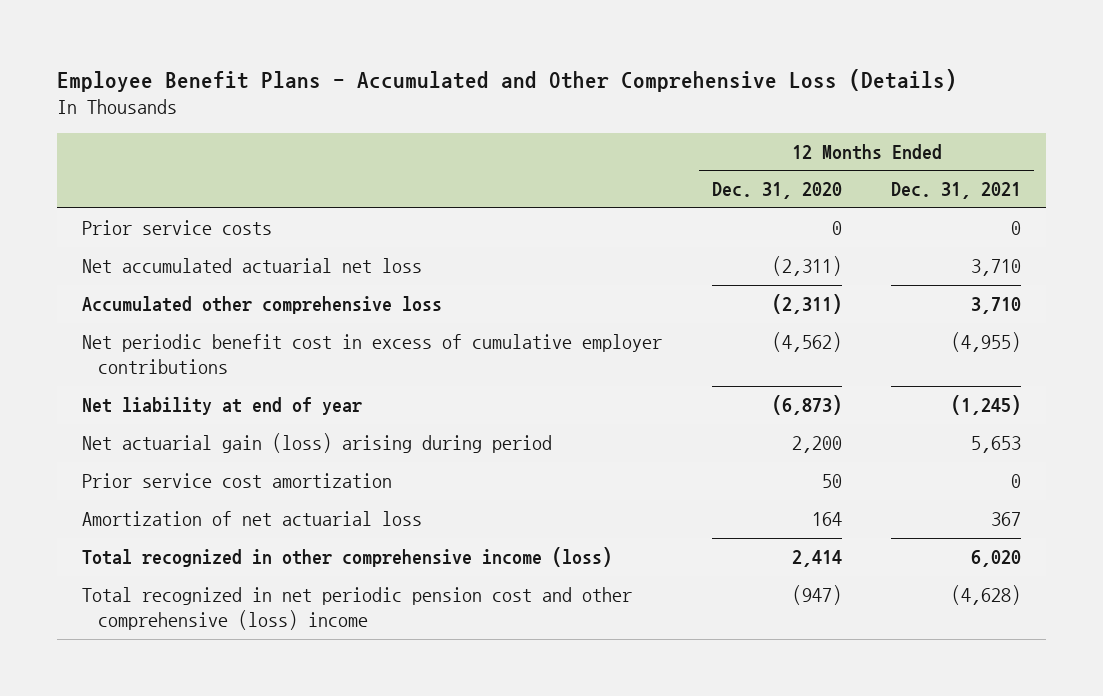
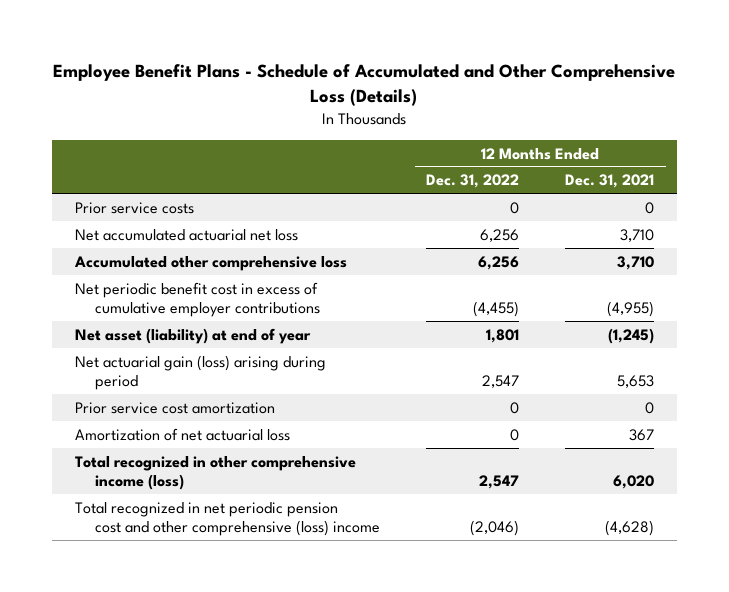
[57,69,958,93] Employee Benefit Plans - Accumulated and Other Comprehensive Loss (Details) -> [53,63,676,106] Employee Benefit Plans - Schedule of Accumulated and Other Comprehensive Loss (Details)
[711,182,842,200] Dec. 31, 2020 -> none
none -> [426,174,520,189] Dec. 31, 2022
[81,396,362,415] Net liability at end of year -> [74,327,311,344] Net asset (liability) at end of year

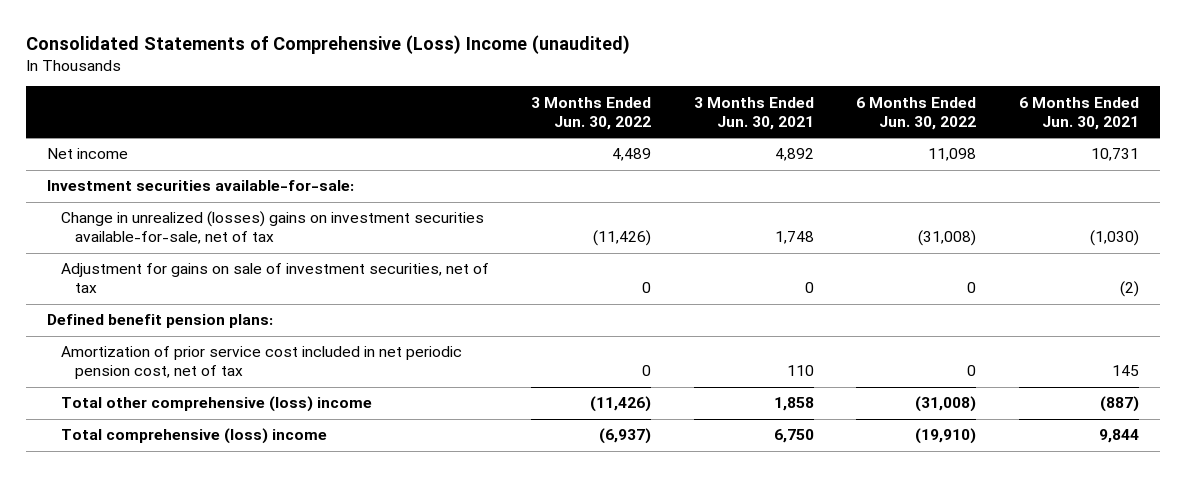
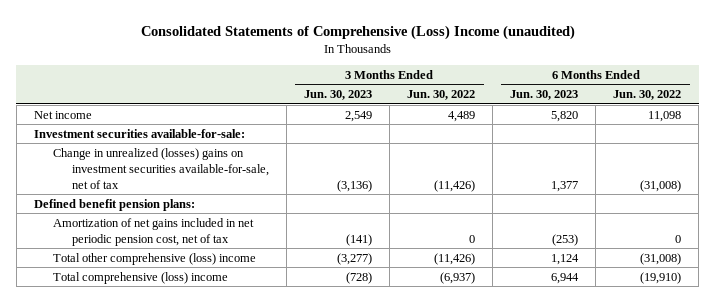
[693,96,814,130] 3 Months Ended Jun. 30, 2021 -> none
[1018,96,1139,130] 6 Months Ended Jun. 30, 2021 -> none
none -> [303,90,372,101] Jun. 30, 2023
none -> [510,90,579,101] Jun. 30, 2023
[60,263,489,294] Adjustment for gains on sale of investment securities, net of tax -> none
[60,346,462,380] Amortization of prior service cost included in net periodic pension cost, net of tax -> [52,217,254,246] Amortization of net gains included in net periodic pension cost, net of tax

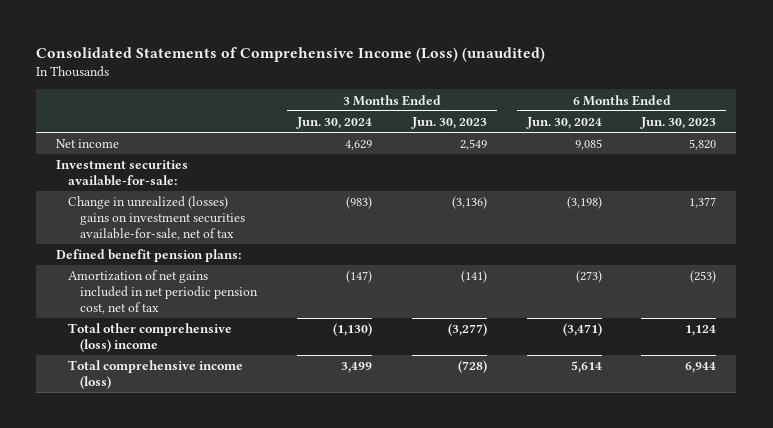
[140,24,575,40] Consolidated Statements of Comprehensive (Loss) Income (unaudited) -> [36,46,546,62] Consolidated Statements of Comprehensive Income (Loss) (unaudited)
[407,90,476,101] Jun. 30, 2022 -> none
[613,90,682,101] Jun. 30, 2022 -> none
none -> [295,117,372,130] Jun. 30, 2024
none -> [525,117,602,130] Jun. 30, 2024
[52,271,228,284] Total comprehensive (loss) income -> [68,360,244,389] Total comprehensive income (loss)

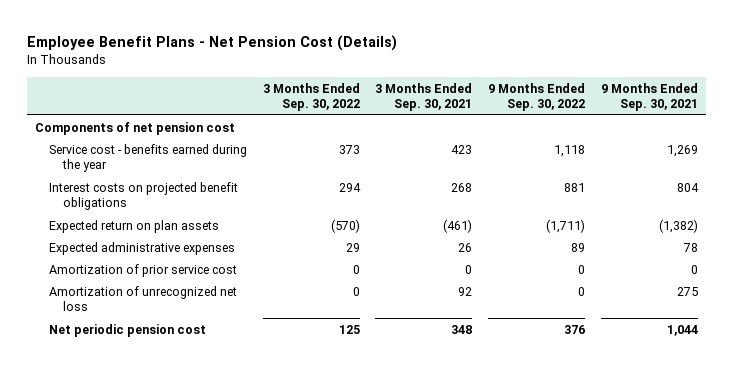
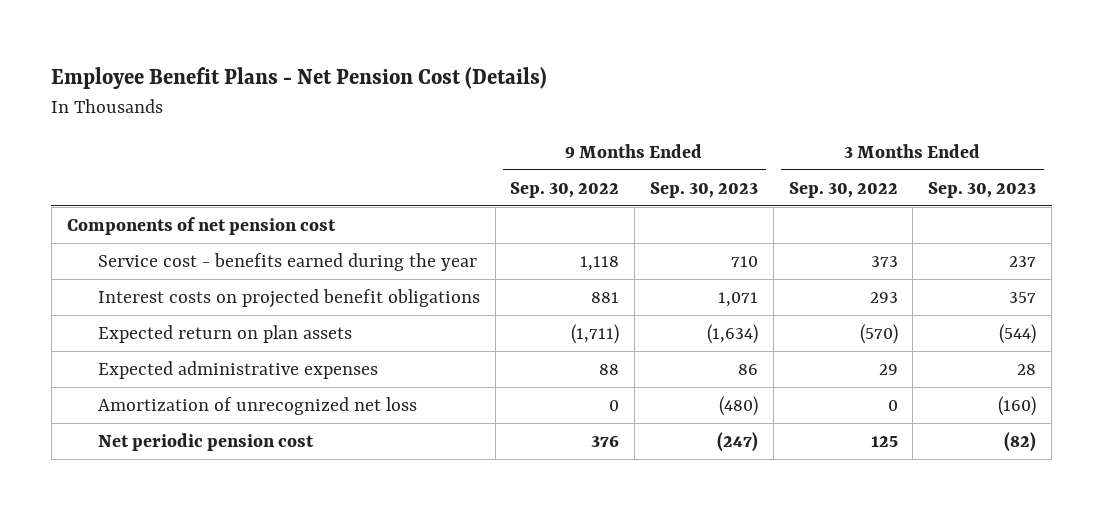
[375,82,473,112] 3 Months Ended Sep. 30, 2021 -> none
[600,82,698,112] 9 Months Ended Sep. 30, 2021 -> none
none -> [650,181,759,198] Sep. 30, 2023
none -> [928,181,1037,198] Sep. 30, 2023
[338,182,361,192] 294 -> [869,292,898,304] 293
[49,263,238,277] Amortization of prior service cost -> none
[571,242,586,252] 89 -> [599,364,620,376] 88

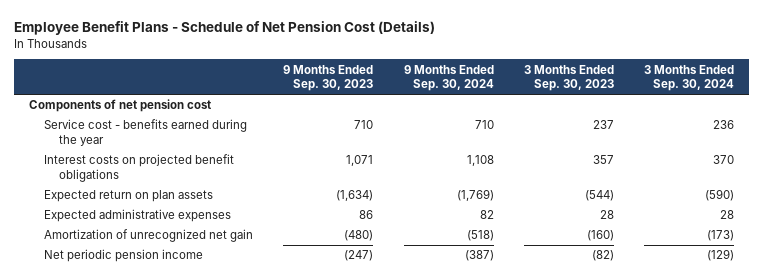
[51,67,548,90] Employee Benefit Plans - Net Pension Cost (Details) -> [14,21,436,36] Employee Benefit Plans - Schedule of Net Pension Cost (Details)
[510,181,620,198] Sep. 30, 2022 -> none
[788,181,898,198] Sep. 30, 2022 -> none
none -> [403,64,494,92] 9 Months Ended Sep. 30, 2024
none -> [643,64,734,92] 3 Months Ended Sep. 30, 2024
[97,397,417,416] Amortization of unrecognized net loss -> [44,229,254,243] Amortization of unrecognized net gain
[97,433,314,452] Net periodic pension cost -> [44,249,204,263] Net periodic pension income

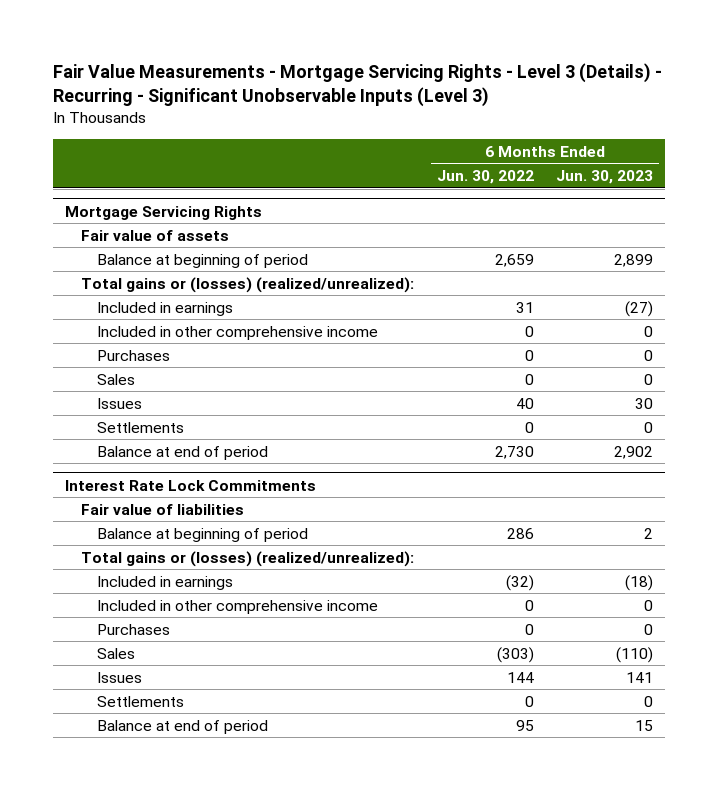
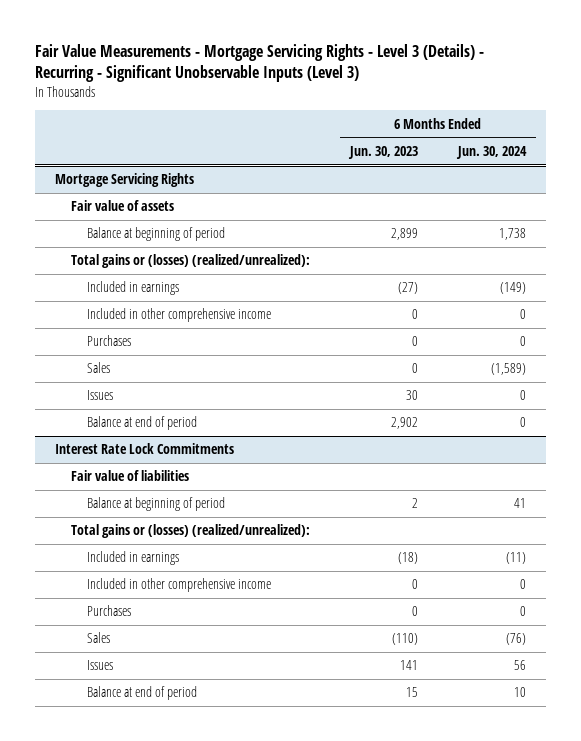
[436,170,534,185] Jun. 30, 2022 -> none
none -> [455,145,527,159] Jun. 30, 2024
[97,421,185,433] Settlements -> none
[97,695,185,707] Settlements -> none

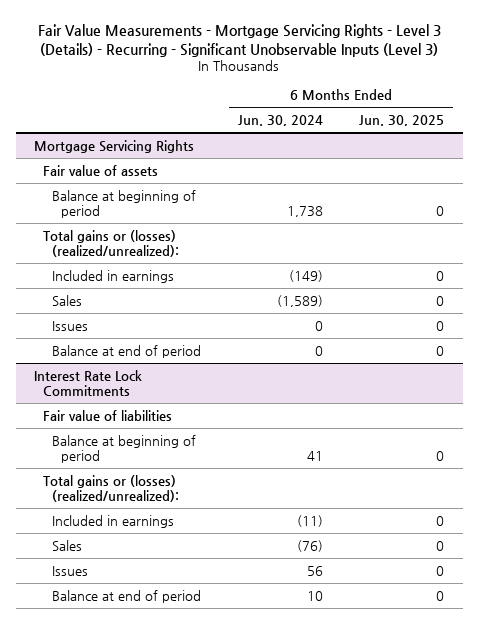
[348,145,419,159] Jun. 30, 2023 -> none
none -> [359,115,445,127] Jun. 30, 2025
[87,308,272,323] Included in other comprehensive income -> none
[87,335,132,347] Purchases -> none
[87,578,272,593] Included in other comprehensive income -> none
[87,605,132,617] Purchases -> none

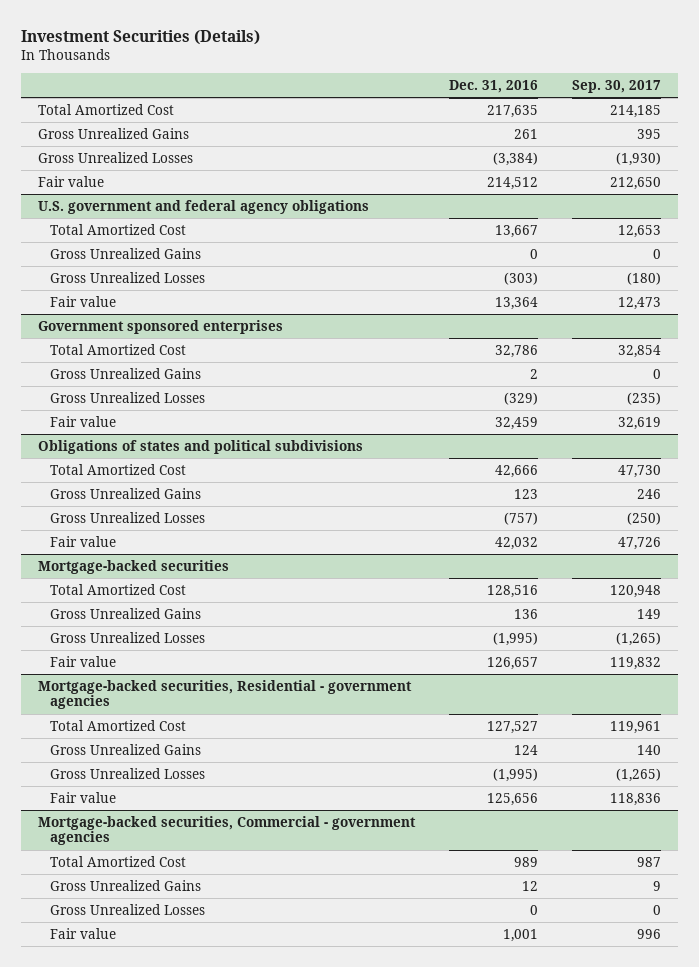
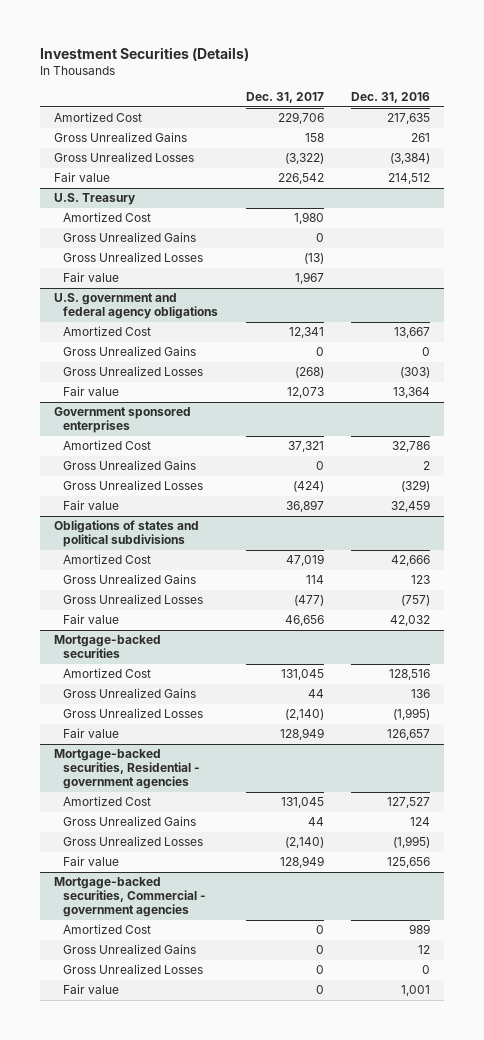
[572,79,662,93] Sep. 30, 2017 -> none
none -> [245,92,324,104] Dec. 31, 2017
[38,103,175,115] Total Amortized Cost -> [53,112,142,123] Amortized Cost
none -> [53,193,136,206] U.S. Treasury
none -> [62,212,151,223] Amortized Cost
none -> [62,232,196,243] Gross Unrealized Gains
none -> [62,252,203,263] Gross Unrealized Losses
none -> [62,272,119,283] Fair value
[49,223,186,235] Total Amortized Cost -> [62,326,151,337] Amortized Cost
[49,343,186,355] Total Amortized Cost -> [62,440,151,451] Amortized Cost
[49,463,186,475] Total Amortized Cost -> [62,554,151,565] Amortized Cost
[49,583,186,595] Total Amortized Cost -> [62,668,151,679] Amortized Cost
[49,719,186,731] Total Amortized Cost -> [62,796,151,807] Amortized Cost
[49,855,186,867] Total Amortized Cost -> [62,924,151,935] Amortized Cost

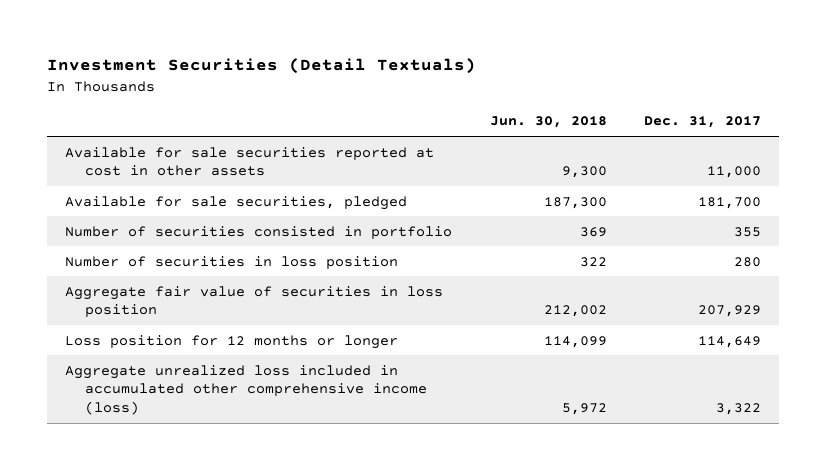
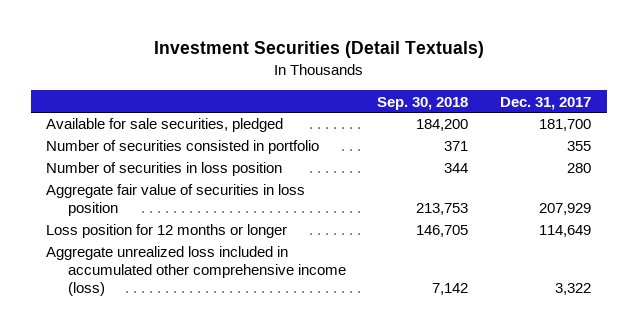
[489,116,607,129] Jun. 30, 2018 -> none
none -> [377,96,469,110] Sep. 30, 2018
[65,146,435,177] Available for sale securities reported at cost in other assets -> none

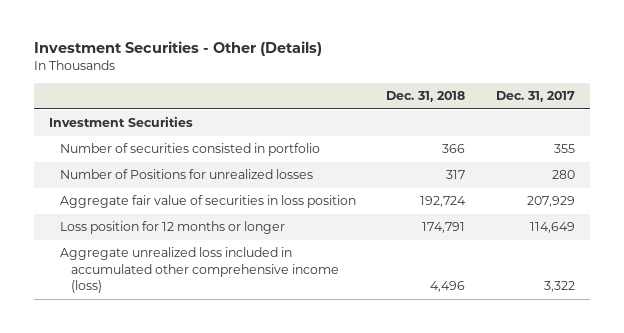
[153,41,484,59] Investment Securities (Detail Textuals) -> [33,41,322,57] Investment Securities - Other (Details)
[377,96,469,110] Sep. 30, 2018 -> none
none -> [386,91,466,103] Dec. 31, 2018
[46,118,284,133] Available for sale securities, pledged -> none
none -> [48,116,193,128] Investment Securities
[46,162,283,177] Number of securities in loss position -> [59,169,313,180] Number of Positions for unrealized losses

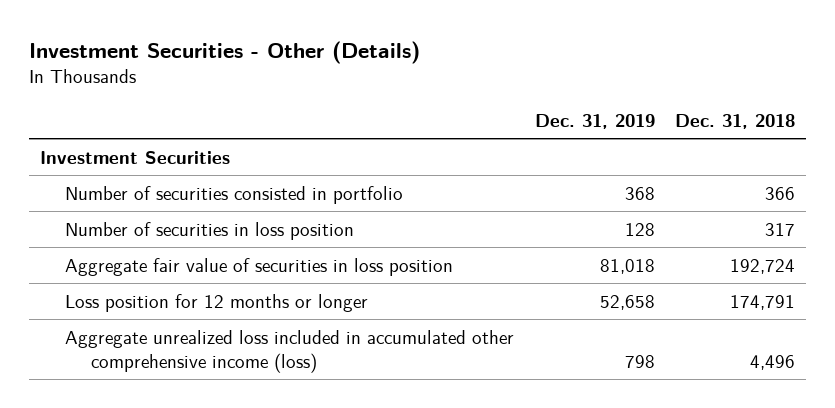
[496,91,576,103] Dec. 31, 2017 -> none
none -> [534,113,655,129] Dec. 31, 2019
[59,169,313,180] Number of Positions for unrealized losses -> [65,221,355,240] Number of securities in loss position

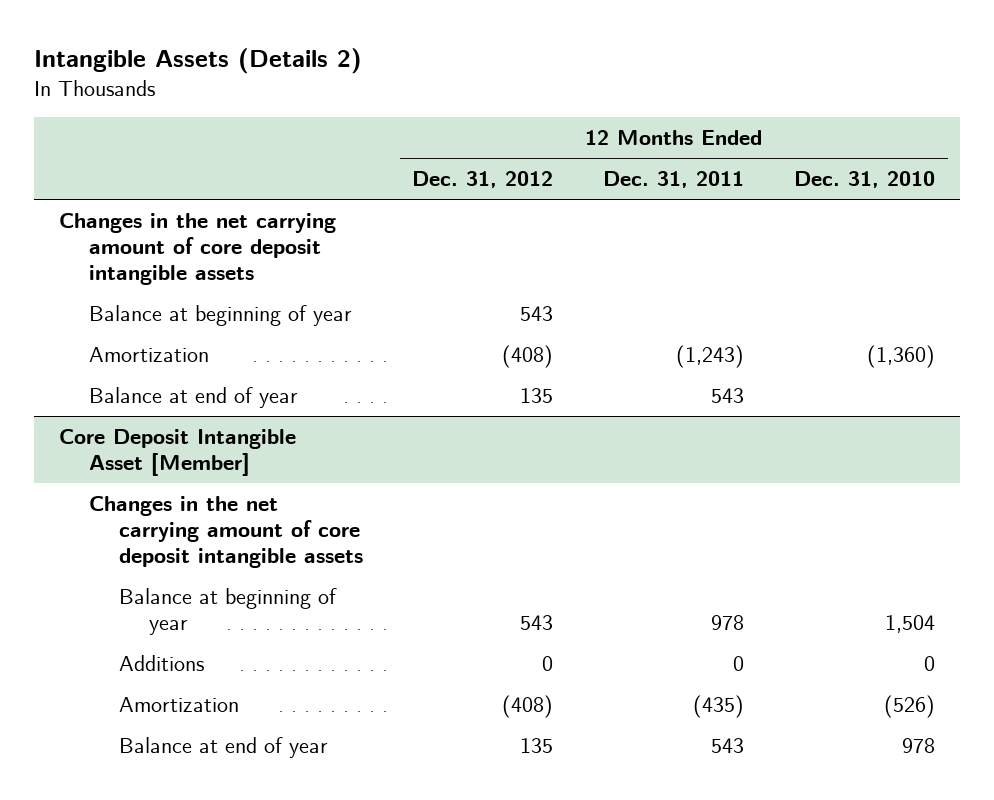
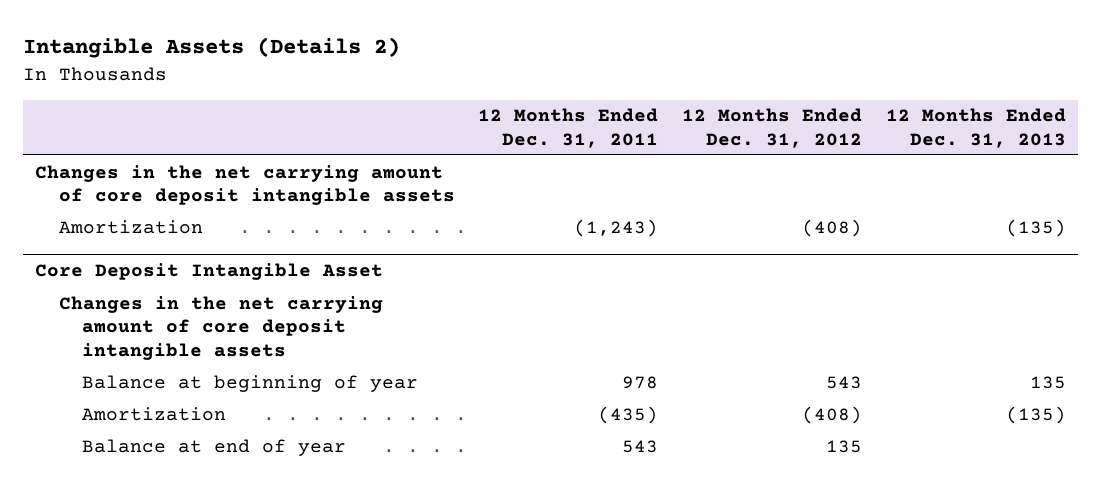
[794,171,936,189] Dec. 31, 2010 -> none
none -> [885,108,1066,148] 12 Months Ended Dec. 31, 2013
[88,304,352,326] Balance at beginning of year -> none
[88,386,298,408] Balance at end of year -> none
[58,428,296,477] Core Deposit Intangible Asset [Member] -> [34,263,383,281] Core Deposit Intangible Asset
[118,654,204,671] Additions -> none

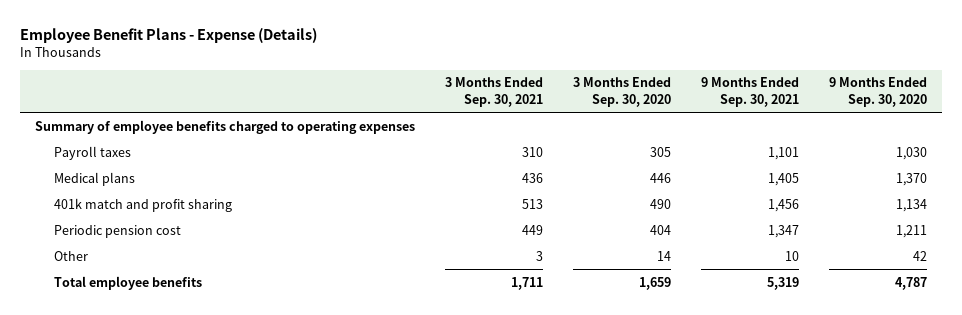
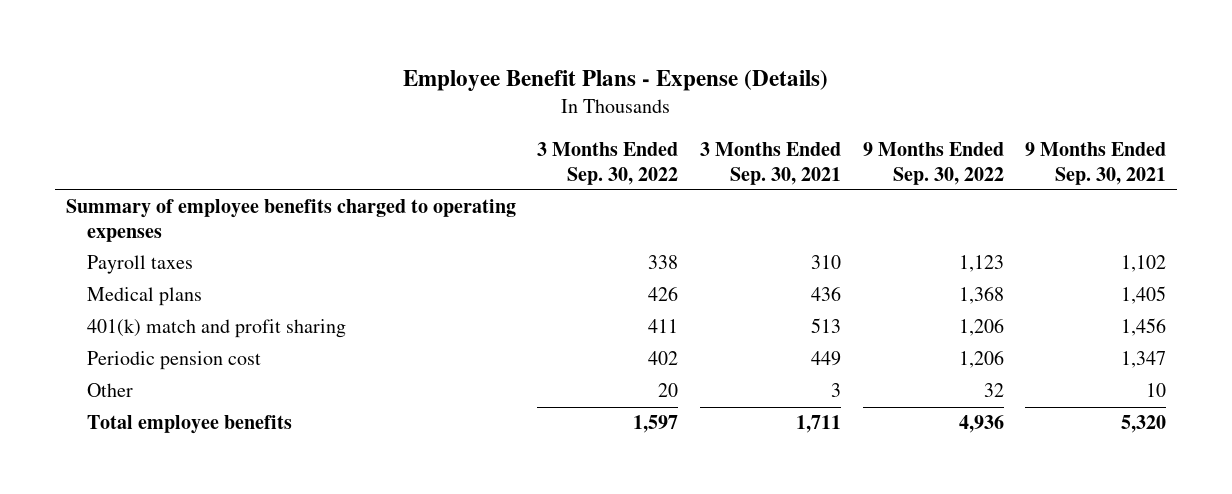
[573,77,672,107] 3 Months Ended Sep. 30, 2020 -> none
[829,77,928,107] 9 Months Ended Sep. 30, 2020 -> none
none -> [537,141,679,185] 3 Months Ended Sep. 30, 2022
none -> [862,141,1004,185] 9 Months Ended Sep. 30, 2022
[768,146,800,160] 1,101 -> [1121,255,1167,273] 1,102
[54,197,233,212] 401k match and profit sharing -> [87,319,347,339] 401(k) match and profit sharing
[767,276,800,290] 5,319 -> [1121,415,1167,434] 5,320

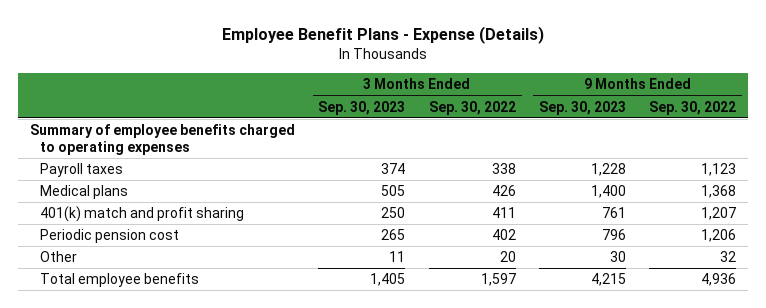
[700,141,842,185] 3 Months Ended Sep. 30, 2021 -> none
[1025,141,1167,185] 9 Months Ended Sep. 30, 2021 -> none
none -> [318,100,406,115] Sep. 30, 2023
none -> [539,100,627,115] Sep. 30, 2023
[958,318,1004,337] 1,206 -> [701,207,737,221] 1,207

